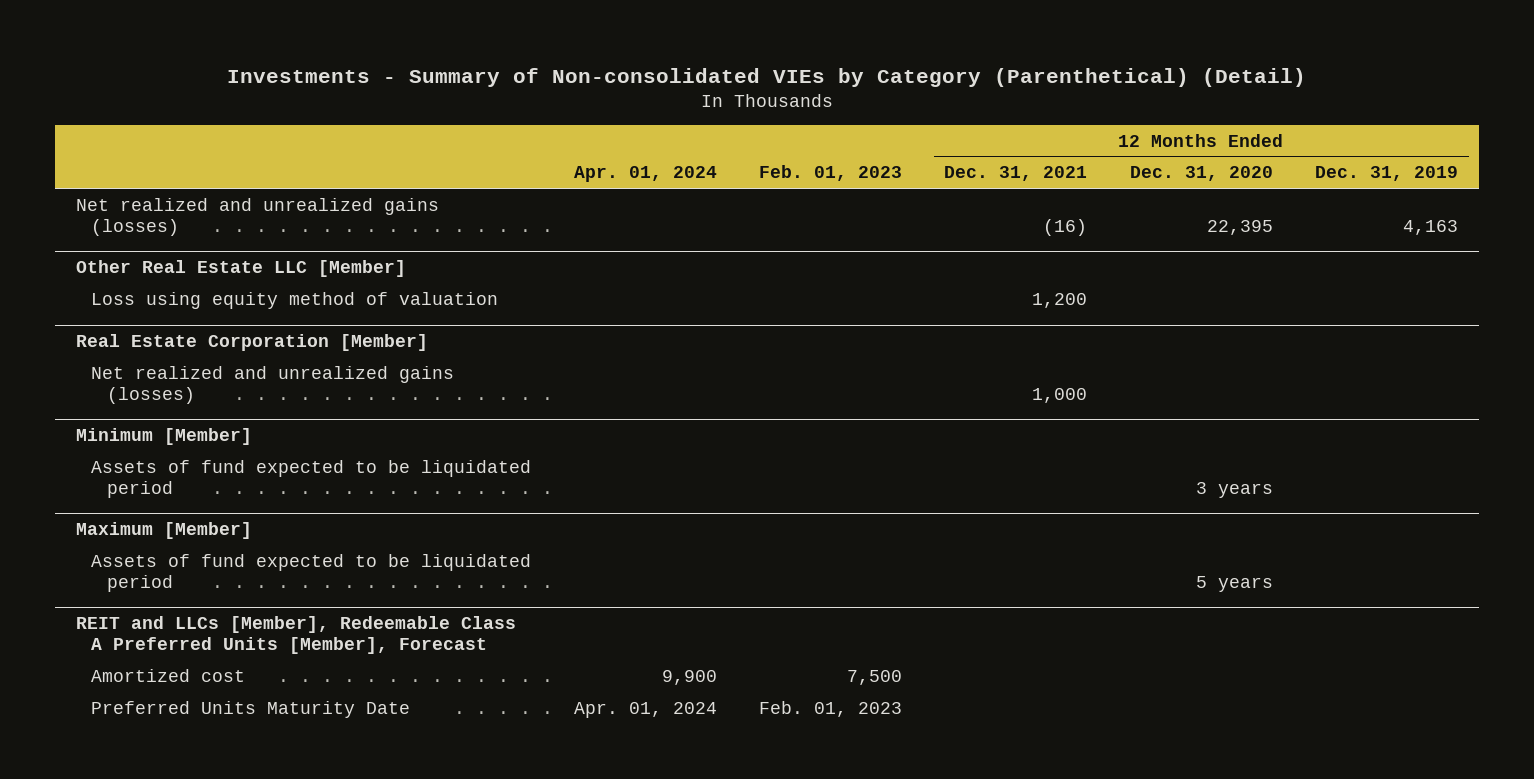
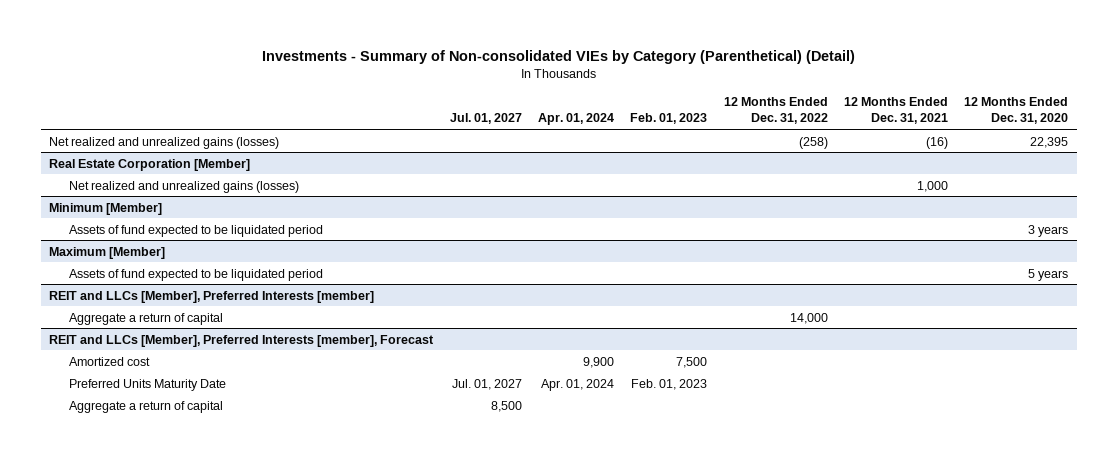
[1315,166,1459,182] Dec. 31, 2019 -> none
none -> [449,113,522,125] Jul. 01, 2027
none -> [723,97,828,125] 12 Months Ended Dec. 31, 2022
[75,260,406,278] Other Real Estate LLC [Member] -> none
[91,291,499,309] Loss using equity method of valuation -> none
none -> [49,290,375,303] REIT and LLCs [Member], Preferred Interests [member]
none -> [68,312,223,325] Aggregate a return of capital
[75,616,516,654] REIT and LLCs [Member], Redeemable Class A Preferred Units [Member], Forecast -> [49,334,435,347] REIT and LLCs [Member], Preferred Interests [member], Forecast
none -> [68,400,223,413] Aggregate a return of capital

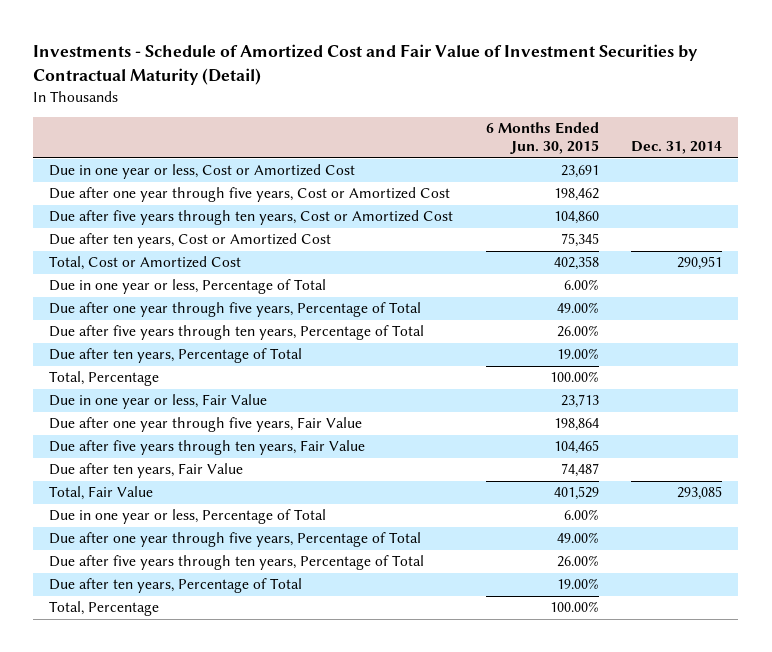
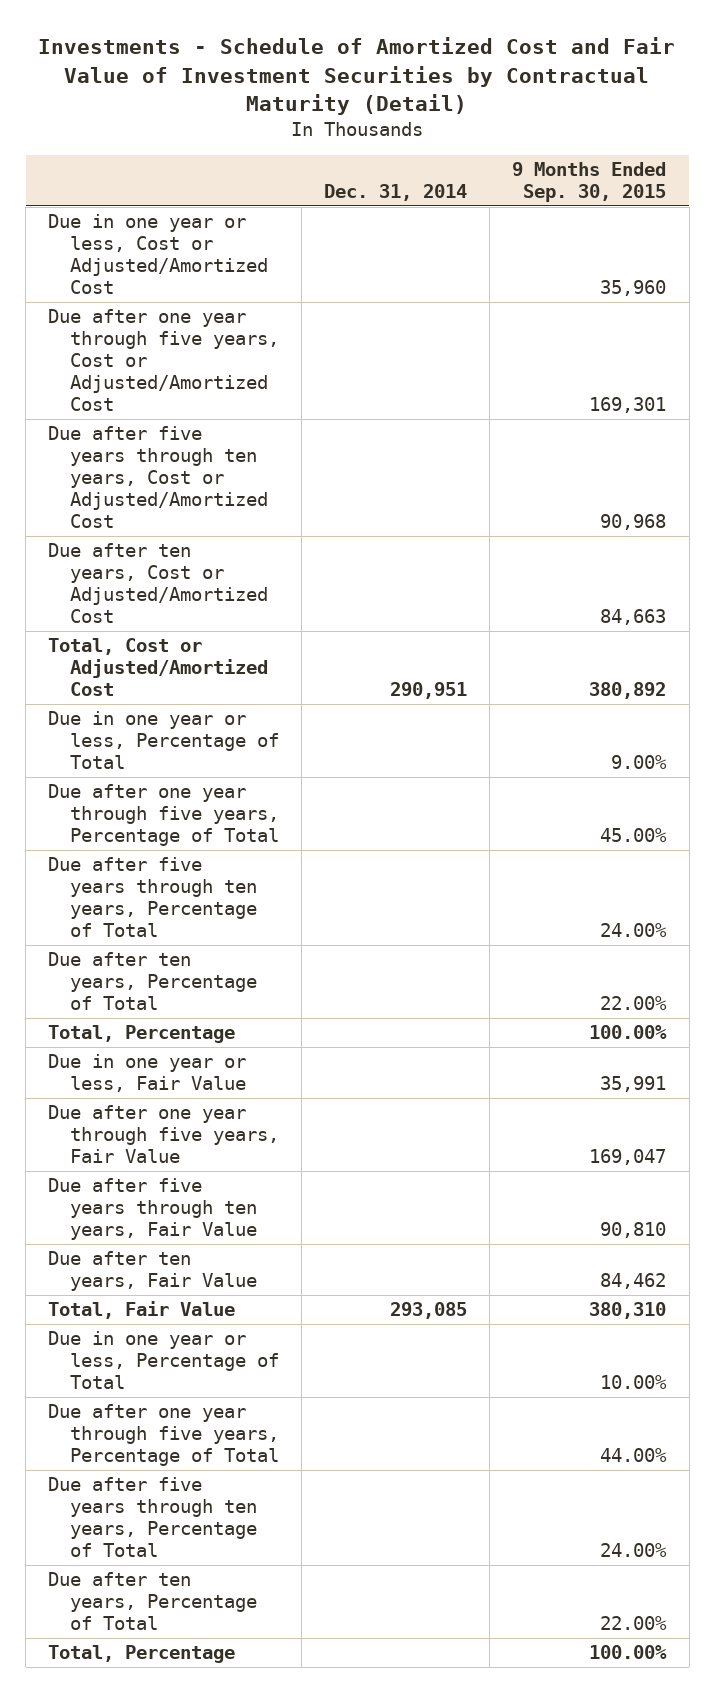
[485,122,599,155] 6 Months Ended Jun. 30, 2015 -> none
none -> [512,162,667,203] 9 Months Ended Sep. 30, 2015
[49,164,356,180] Due in one year or less, Cost or Amortized Cost -> [48,214,268,295] Due in one year or less, Cost or Adjusted/Amortized Cost
[49,187,451,203] Due after one year through five years, Cost or Amortized Cost -> [48,309,279,411] Due after one year through five years, Cost or Adjusted/Amortized Cost
[49,210,454,226] Due after five years through ten years, Cost or Amortized Cost -> [48,426,268,528] Due after five years through ten years, Cost or Adjusted/Amortized Cost
[49,233,332,249] Due after ten years, Cost or Amortized Cost -> [48,543,268,624] Due after ten years, Cost or Adjusted/Amortized Cost
[49,256,242,271] Total, Cost or Amortized Cost -> [48,638,268,697] Total, Cost or Adjusted/Amortized Cost

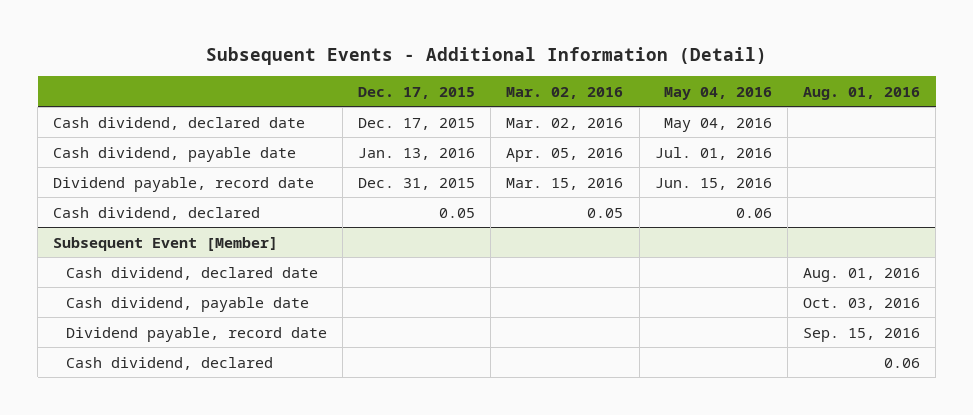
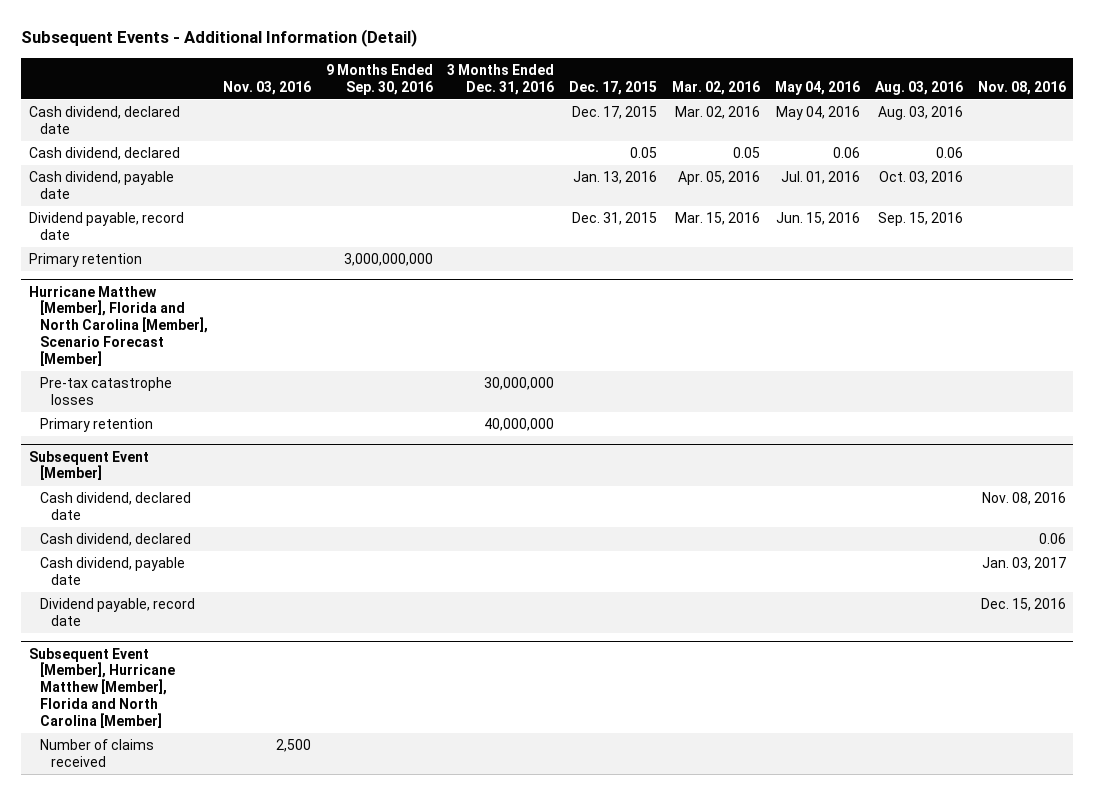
[803,86,921,100] Aug. 01, 2016 -> none
none -> [222,80,311,95] Nov. 03, 2016
none -> [325,63,433,95] 9 Months Ended Sep. 30, 2016
none -> [447,63,555,95] 3 Months Ended Dec. 31, 2016
none -> [874,80,963,95] Aug. 03, 2016
none -> [977,80,1066,95] Nov. 08, 2016
[53,206,261,220] Cash dividend, declared -> [28,147,180,161] Cash dividend, declared
none -> [28,253,142,268] Primary retention
none -> [28,285,208,367] Hurricane Matthew [Member], Florida and North Carolina [Member], Scenario Forecast [Member]
none -> [39,377,172,405] Pre-tax catastrophe losses
none -> [39,418,153,433] Primary retention
[65,356,273,370] Cash dividend, declared -> [39,533,191,547] Cash dividend, declared
none -> [28,647,175,729] Subsequent Event [Member], Hurricane Matthew [Member], Florida and North Carolina [Member]
none -> [39,739,154,767] Number of claims received

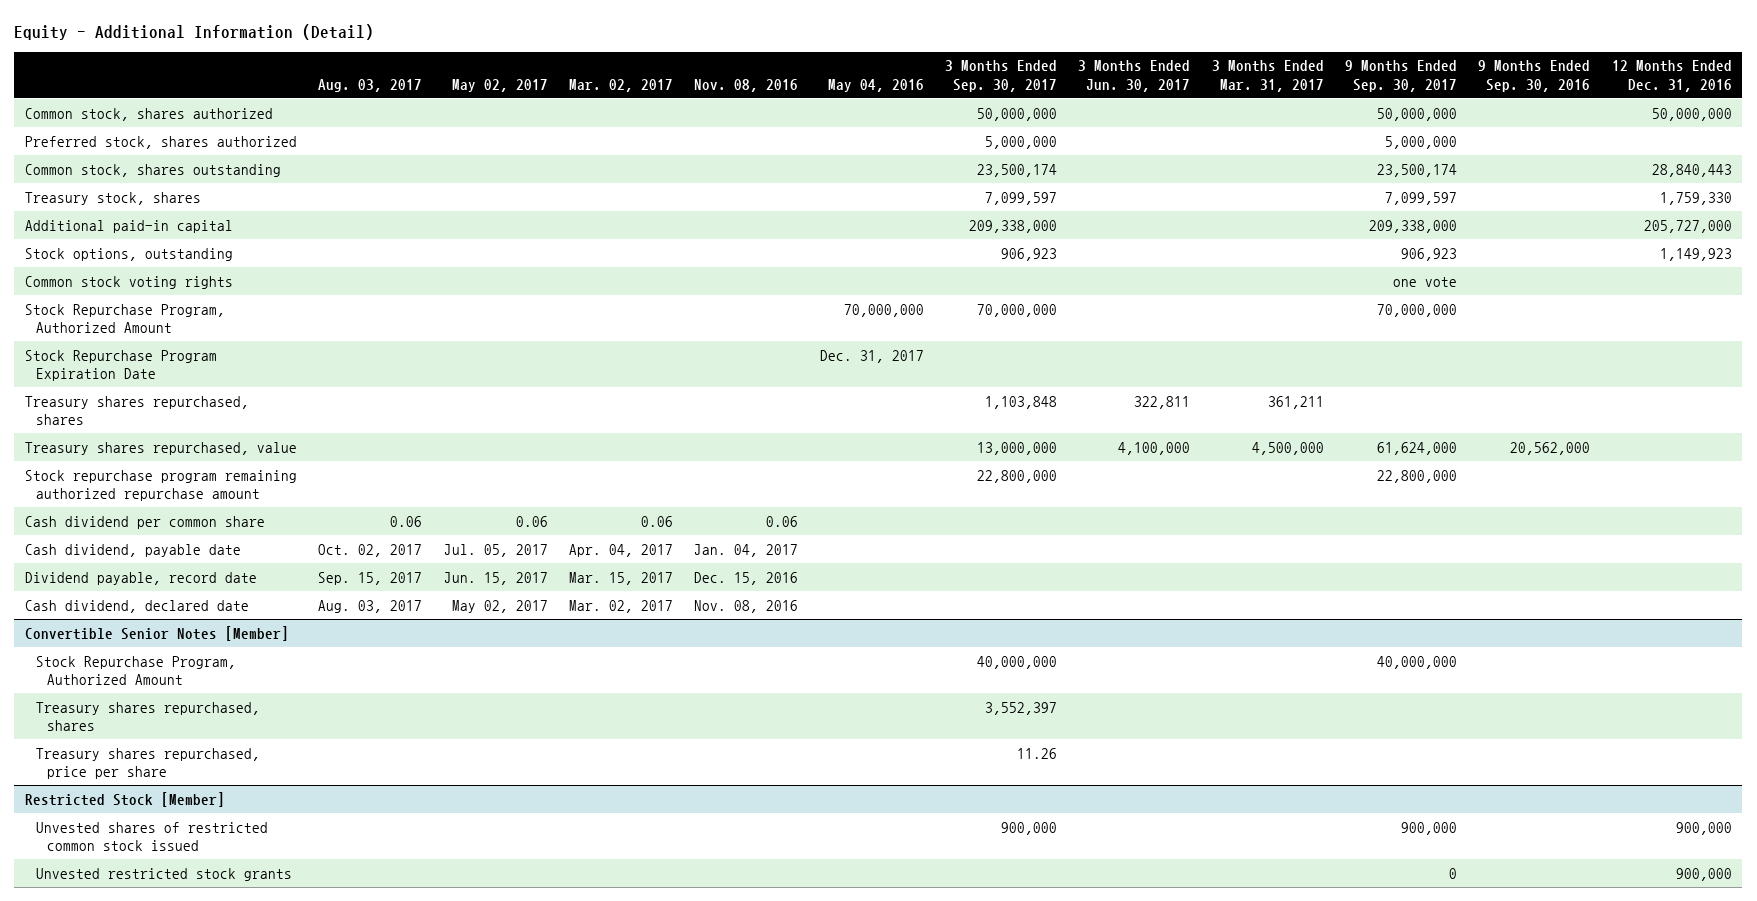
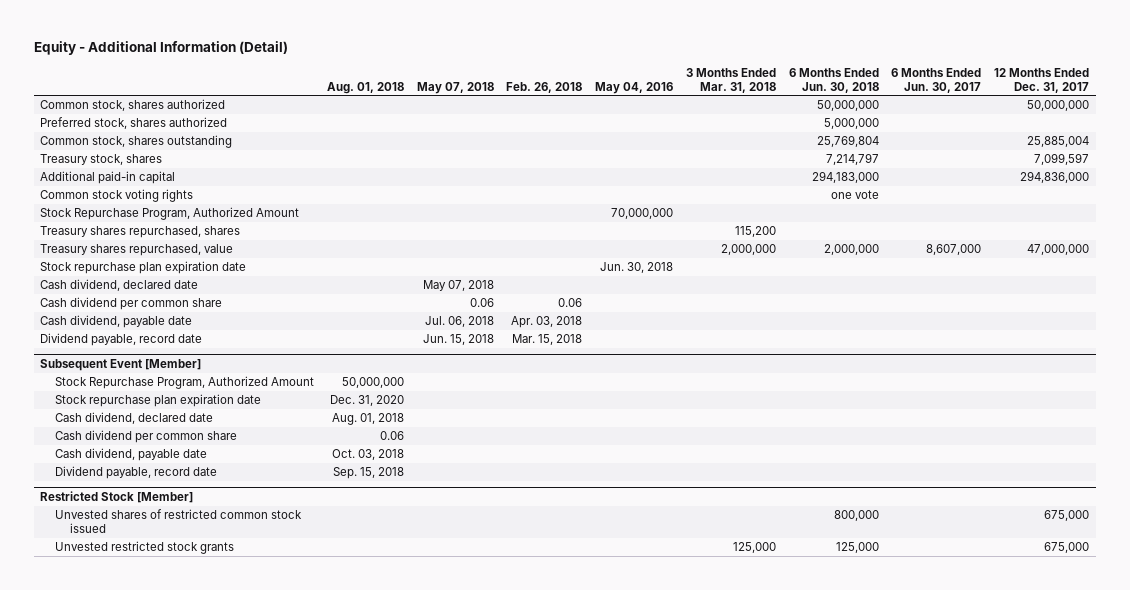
[318,78,423,92] Aug. 03, 2017 -> none
[451,78,548,92] May 02, 2017 -> none
[569,78,674,92] Mar. 02, 2017 -> none
[694,78,799,92] Nov. 08, 2016 -> none
[945,60,1058,92] 3 Months Ended Sep. 30, 2017 -> none
[1078,60,1191,92] 3 Months Ended Jun. 30, 2017 -> none
[1211,60,1324,92] 3 Months Ended Mar. 31, 2017 -> none
[1345,60,1458,92] 9 Months Ended Sep. 30, 2017 -> none
[1478,60,1591,92] 9 Months Ended Sep. 30, 2016 -> none
[1611,60,1732,92] 12 Months Ended Dec. 31, 2016 -> none
none -> [326,81,404,94] Aug. 01, 2018
none -> [416,81,494,94] May 07, 2018
none -> [506,81,583,93] Feb. 26, 2018
none -> [685,67,776,93] 3 Months Ended Mar. 31, 2018
none -> [788,67,879,93] 6 Months Ended Jun. 30, 2018
none -> [891,67,982,93] 6 Months Ended Jun. 30, 2017
none -> [994,67,1090,93] 12 Months Ended Dec. 31, 2017
[25,247,234,261] Stock options, outstanding -> none
[25,349,218,381] Stock Repurchase Program Expiration Date -> none
[25,469,298,501] Stock repurchase program remaining authorized repurchase amount -> none
none -> [40,261,247,275] Stock repurchase plan expiration date
[25,599,250,613] Cash dividend, declared date -> [40,279,199,292] Cash dividend, declared date
[25,625,290,641] Convertible Senior Notes [Member] -> none
[36,655,237,685] Stock Repurchase Program, Authorized Amount -> none
[36,701,261,731] Treasury shares repurchased, shares -> none
[36,747,261,779] Treasury shares repurchased, price per share -> none
none -> [40,359,202,372] Subsequent Event [Member]
none -> [54,376,314,390] Stock Repurchase Program, Authorized Amount
none -> [54,394,261,408] Stock repurchase plan expiration date
none -> [54,412,213,425] Cash dividend, declared date
none -> [54,430,237,444] Cash dividend per common share
none -> [54,448,207,462] Cash dividend, payable date
none -> [54,466,217,480] Dividend payable, record date

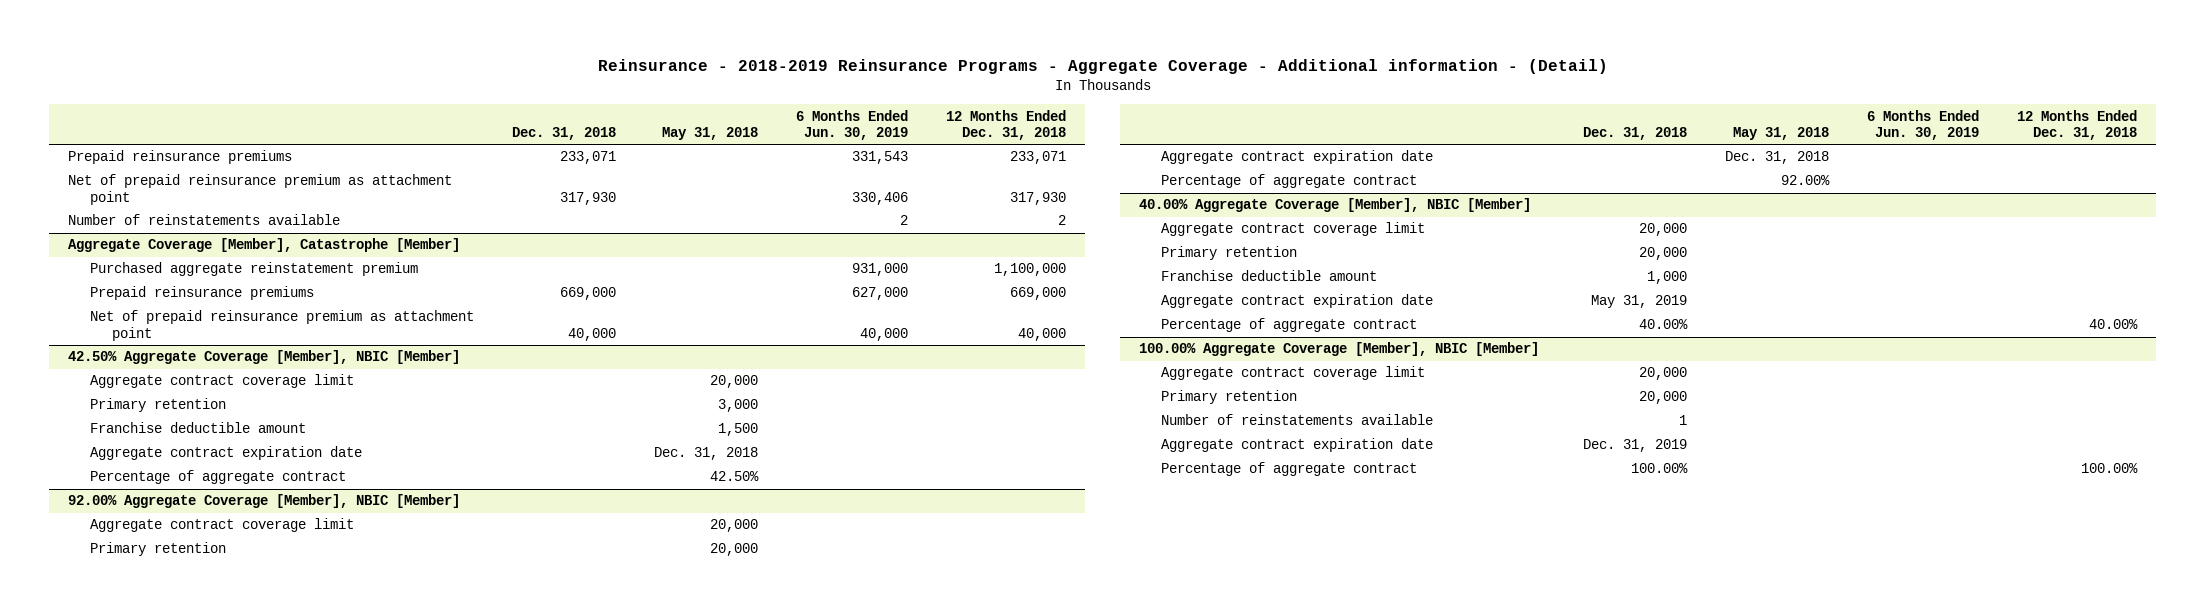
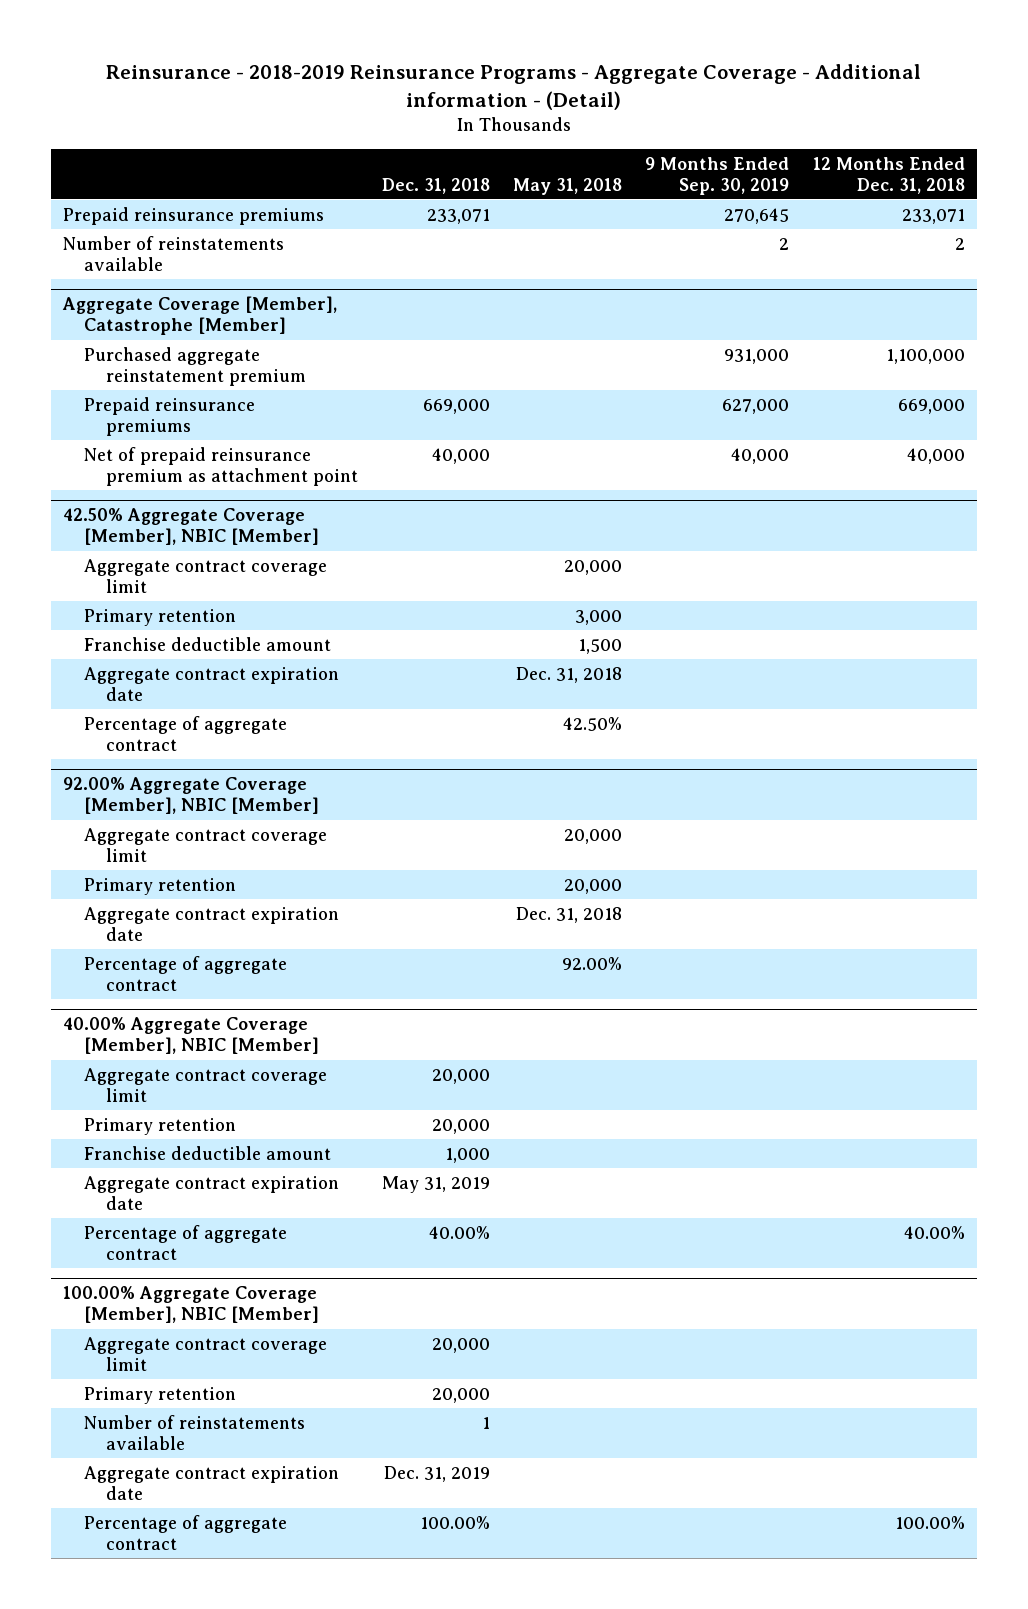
[796,109,909,141] 6 Months Ended Jun. 30, 2019 -> none
none -> [645,156,790,195] 9 Months Ended Sep. 30, 2019
[67,174,452,206] Net of prepaid reinsurance premium as attachment point -> none

